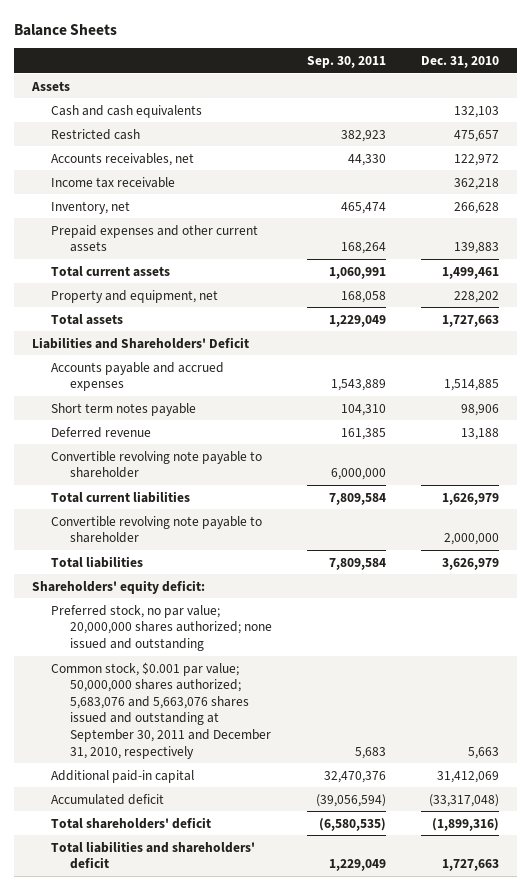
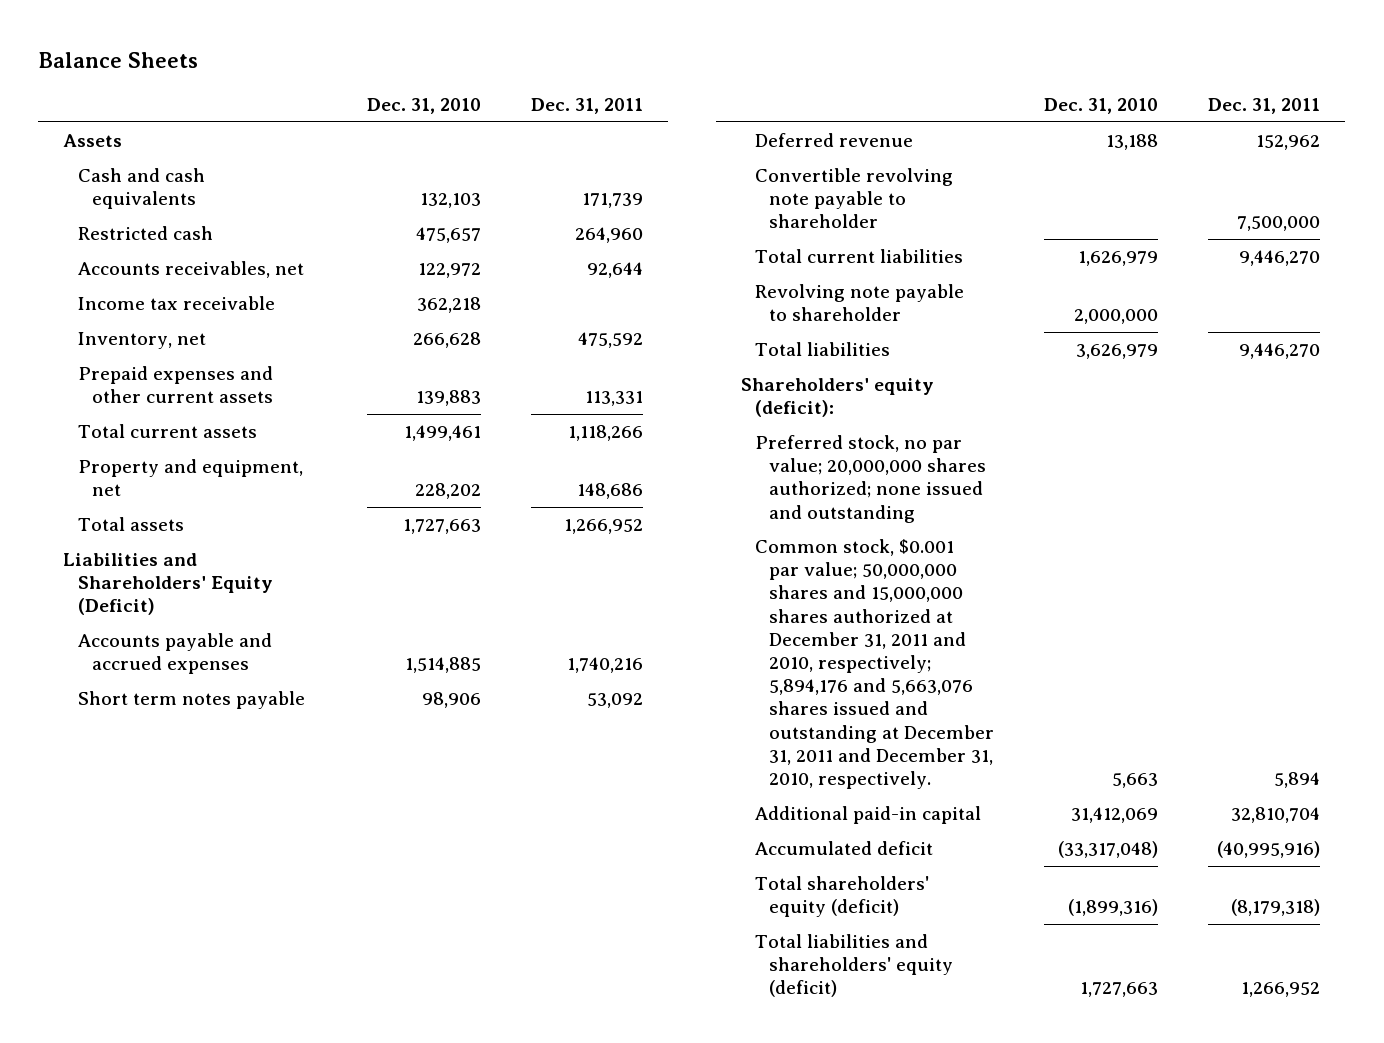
[307,55,387,68] Sep. 30, 2011 -> none
none -> [530,98,643,115] Dec. 31, 2011
[31,336,249,349] Liabilities and Shareholders' Deficit -> [63,553,273,616] Liabilities and Shareholders' Equity (Deficit)
[50,515,262,544] Convertible revolving note payable to shareholder -> [754,284,964,322] Revolving note payable to shareholder
[31,579,205,594] Shareholders' equity deficit: -> [740,378,934,418] Shareholders' equity (deficit):
[50,661,272,759] Common stock, $0.001 par value; 50,000,000 shares authorized; 5,683,076 and 5,663,076 shares issued and outstanding at September 30, 2011 and December 31, 2010, respectively -> [754,539,994,789] Common stock, $0.001 par value; 50,000,000 shares and 15,000,000 shares authorized at December 31, 2011 and 2010, respectively; 5,894,176 and 5,663,076 shares issued and outstanding at December 31, 2011 and December 31, 2010, respectively.
[50,816,211,829] Total shareholders' deficit -> [754,876,929,918] Total shareholders' equity (deficit)
[50,840,255,870] Total liabilities and shareholders' deficit -> [754,934,953,998] Total liabilities and shareholders' equity (deficit)

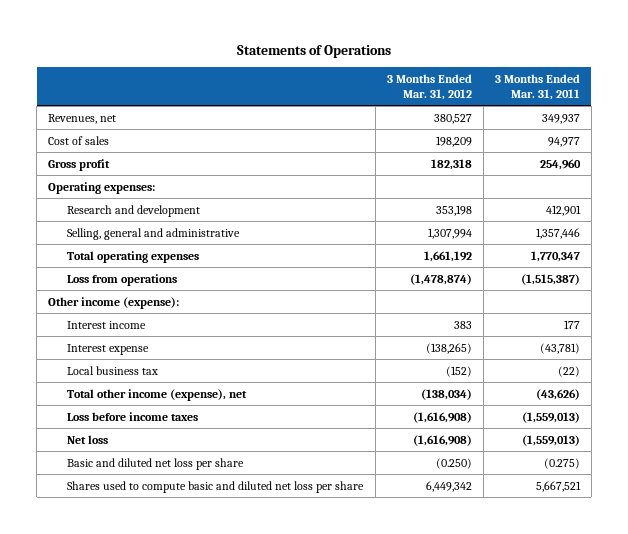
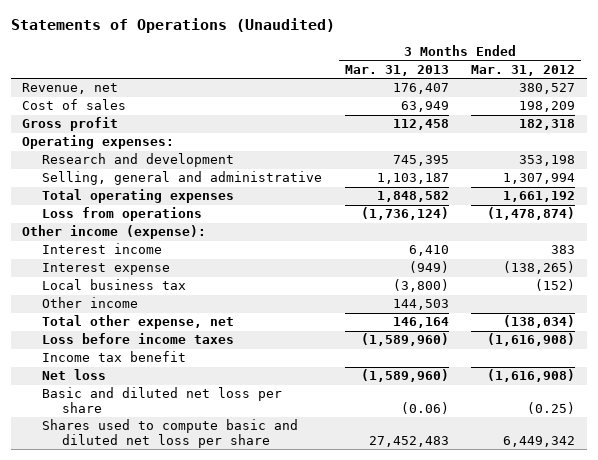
[237,45,392,59] Statements of Operations -> [10,18,335,34] Statements of Operations (Unaudited)
[494,74,580,100] 3 Months Ended Mar. 31, 2011 -> none
none -> [344,64,449,76] Mar. 31, 2013
[48,113,117,124] Revenues, net -> [22,83,119,95] Revenue, net
none -> [41,297,138,309] Other income
[67,388,248,401] Total other income (expense), net -> [41,315,234,330] Total other expense, net
none -> [41,351,186,363] Income tax benefit
[435,457,472,469] (0.250) -> [527,401,576,414] (0.25)

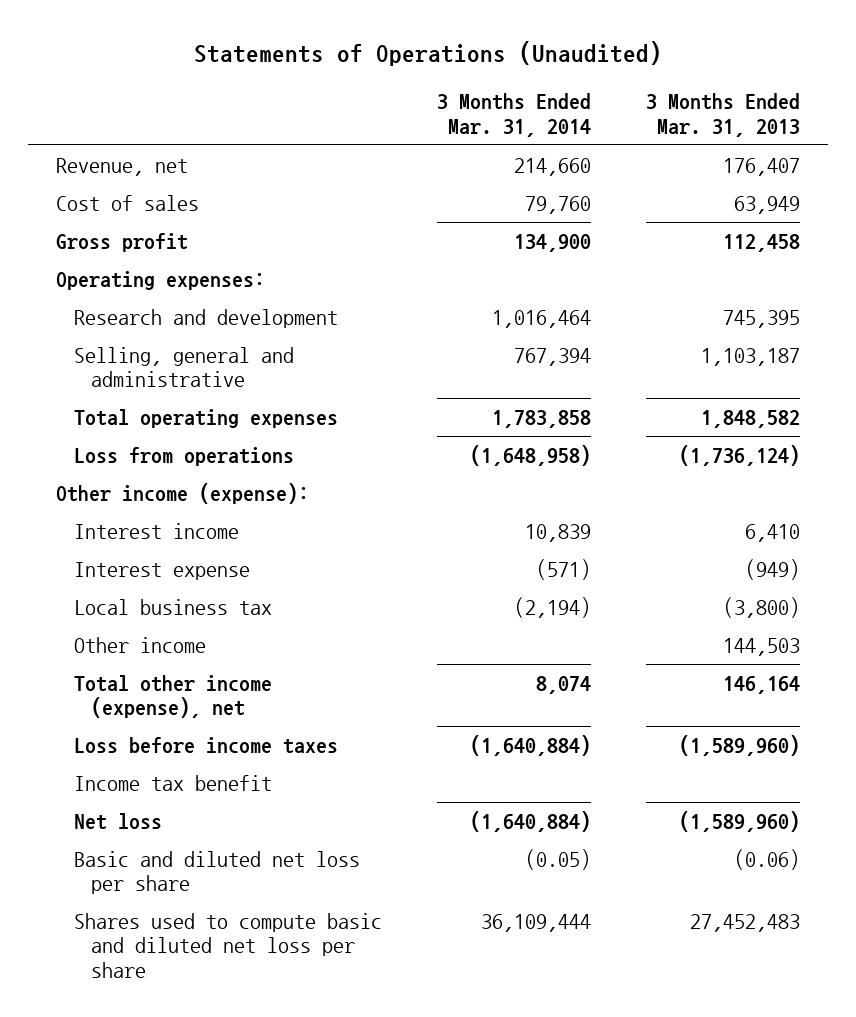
[471,64,576,76] Mar. 31, 2012 -> none
none -> [436,92,591,137] 3 Months Ended Mar. 31, 2014
[41,315,234,330] Total other expense, net -> [73,674,272,719] Total other income (expense), net

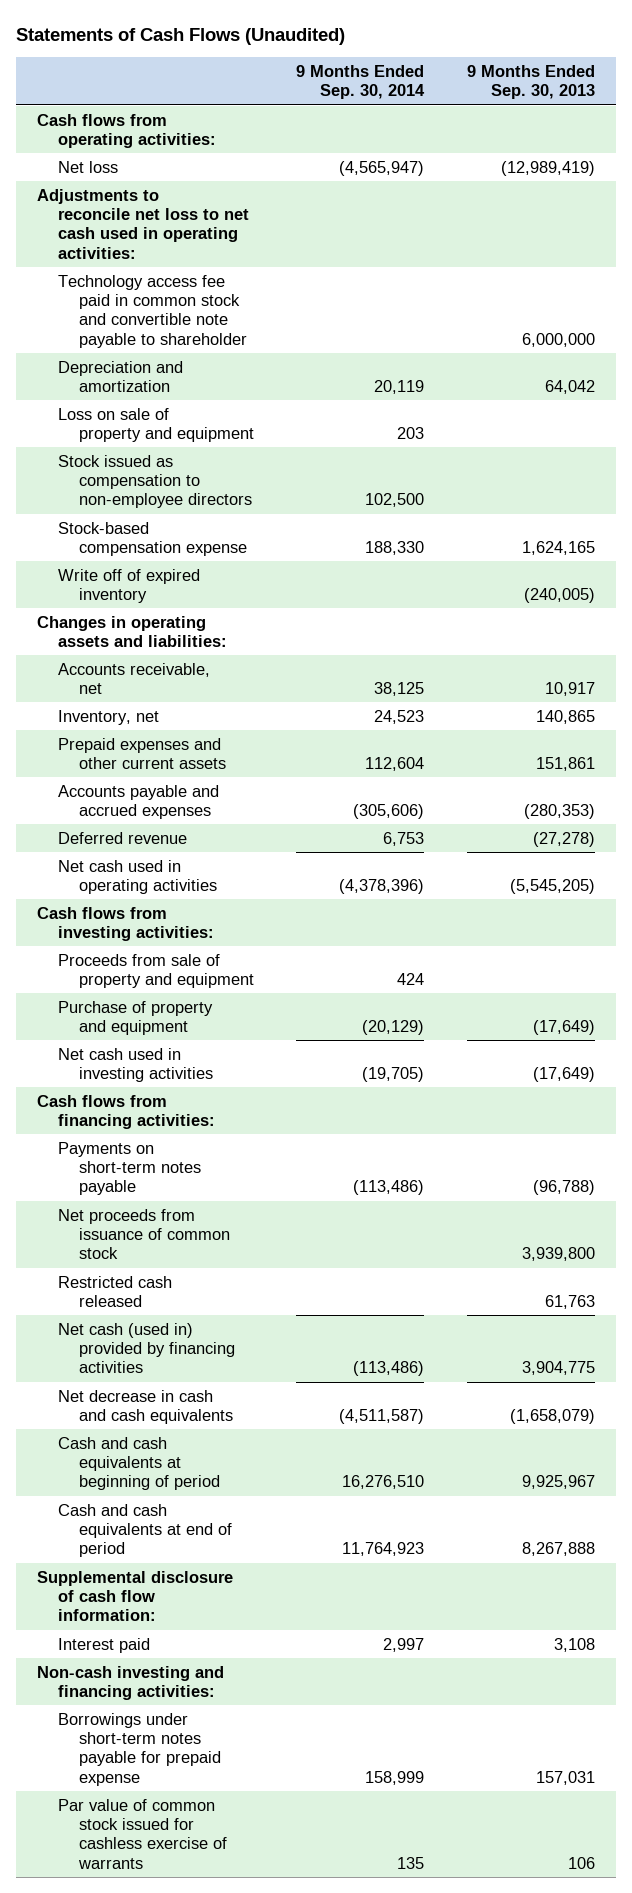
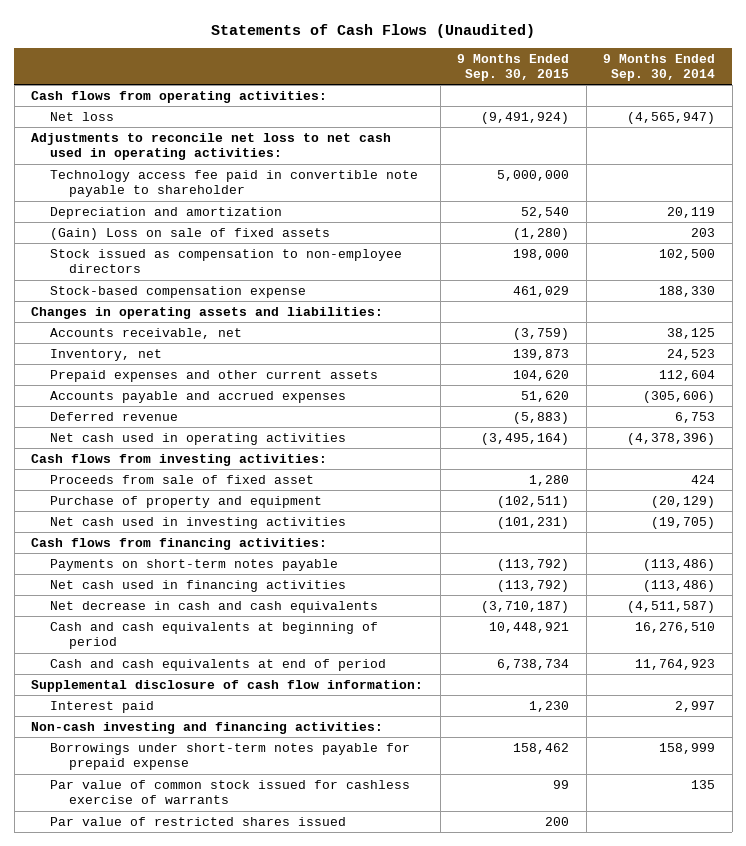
[466,64,595,100] 9 Months Ended Sep. 30, 2013 -> none
none -> [457,53,570,82] 9 Months Ended Sep. 30, 2015
[57,274,247,348] Technology access fee paid in common stock and convertible note payable to shareholder -> [50,169,419,198] Technology access fee paid in convertible note payable to shareholder
[57,407,254,442] Loss on sale of property and equipment -> [50,227,331,240] (Gain) Loss on sale of fixed assets
[57,568,200,603] Write off of expired inventory -> none
[57,953,254,988] Proceeds from sale of property and equipment -> [50,474,315,484] Proceeds from sale of fixed asset
[57,1208,230,1260] Net proceeds from issuance of common stock -> none
[57,1275,172,1307] Restricted cash released -> none
[57,1322,235,1374] Net cash (used in) provided by financing activities -> [50,579,347,592] Net cash used in financing activities
none -> [50,816,347,826] Par value of restricted shares issued

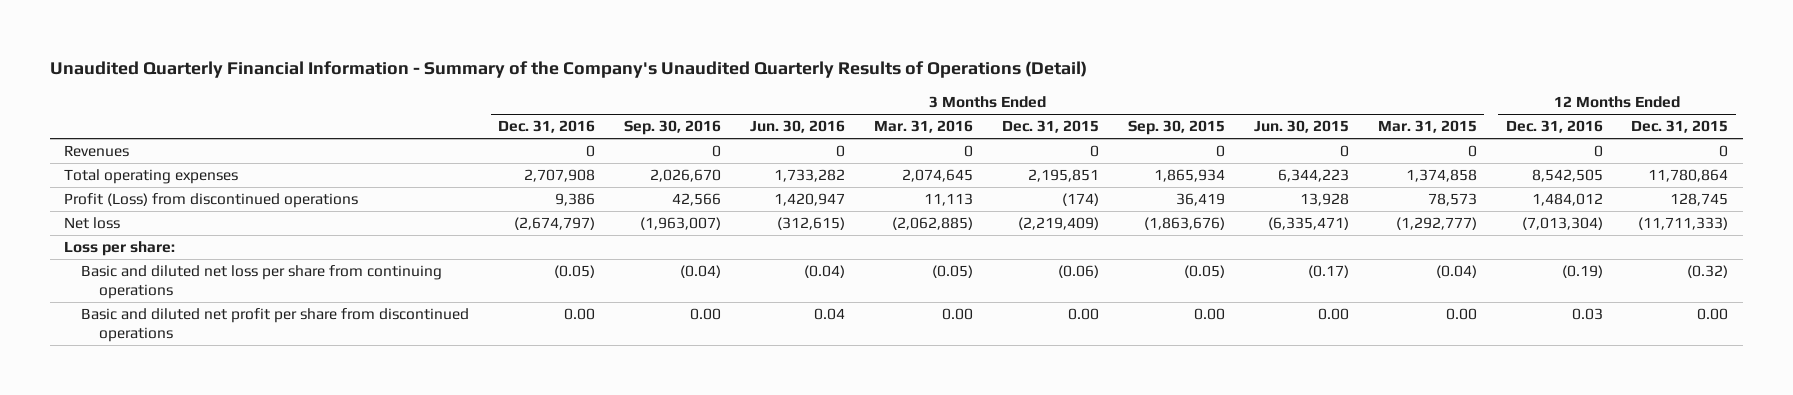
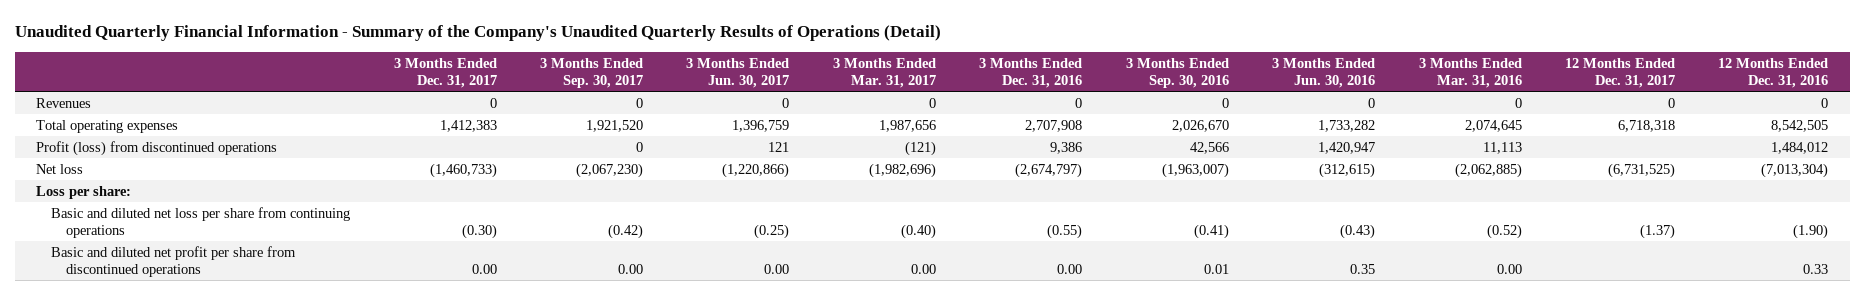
[1001,120,1099,134] Dec. 31, 2015 -> none
[1127,120,1225,136] Sep. 30, 2015 -> none
[1253,120,1349,134] Jun. 30, 2015 -> none
[1377,120,1477,134] Mar. 31, 2015 -> none
[1631,120,1729,134] Dec. 31, 2015 -> none
none -> [393,57,497,88] 3 Months Ended Dec. 31, 2017
none -> [540,57,644,88] 3 Months Ended Sep. 30, 2017
none -> [686,57,790,88] 3 Months Ended Jun. 30, 2017
none -> [832,57,936,88] 3 Months Ended Mar. 31, 2017
none -> [1564,57,1675,88] 12 Months Ended Dec. 31, 2017
[64,193,359,209] Profit (Loss) from discontinued operations -> [36,140,278,156] Profit (loss) from discontinued operations
[554,265,596,279] (0.05) -> [1047,223,1083,239] (0.55)
[680,265,722,279] (0.04) -> [1193,223,1229,239] (0.41)
[804,265,846,279] (0.04) -> [1340,223,1376,239] (0.43)
[932,265,974,279] (0.05) -> [1486,223,1522,239] (0.52)
[1561,265,1603,279] (0.19) -> [1793,223,1829,239] (1.90)
[690,308,722,321] 0.00 -> [1203,263,1229,274] 0.01
[814,308,846,321] 0.04 -> [1350,263,1376,274] 0.35
[1571,308,1603,321] 0.03 -> [1803,263,1829,274] 0.33

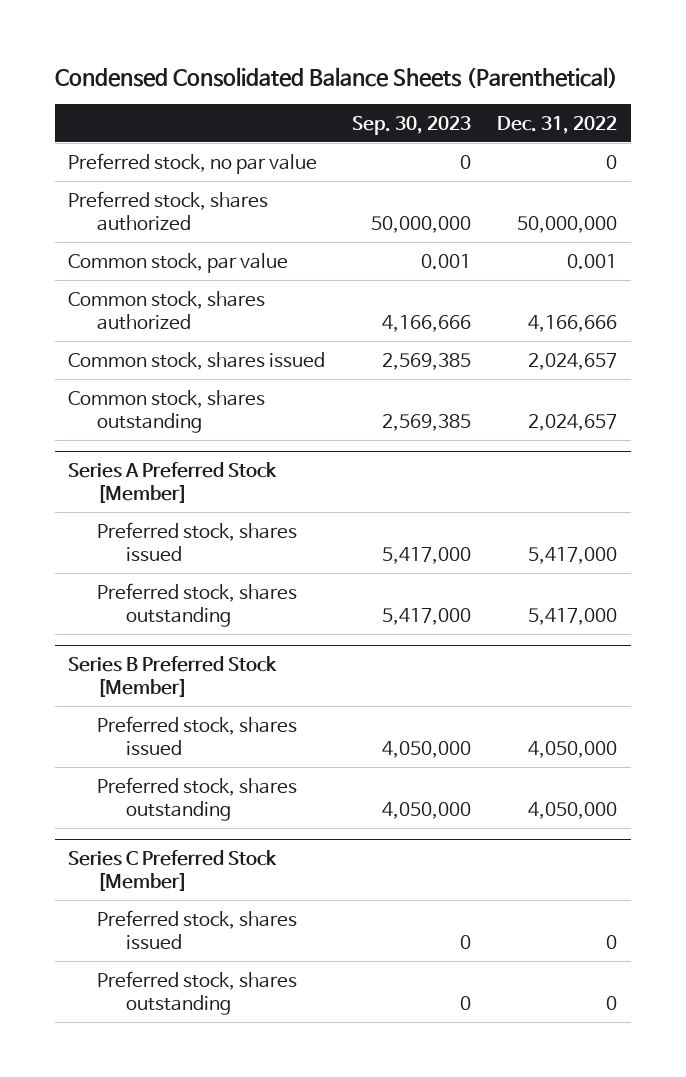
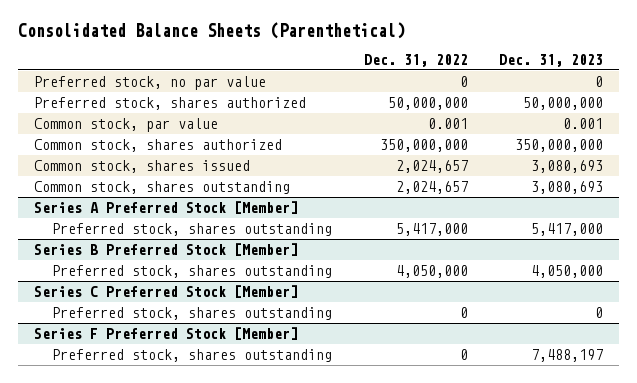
[55,66,619,88] Condensed Consolidated Balance Sheets (Parenthetical) -> [18,21,406,39] Consolidated Balance Sheets (Parenthetical)
[351,115,471,135] Sep. 30, 2023 -> none
none -> [499,54,604,68] Dec. 31, 2023
[528,314,618,332] 4,166,666 -> [379,138,468,152] 350,000,000
[97,521,298,562] Preferred stock, shares issued -> none
[97,715,298,756] Preferred stock, shares issued -> none
[97,909,298,950] Preferred stock, shares issued -> none
none -> [33,326,298,340] Series F Preferred Stock [Member]
none -> [52,348,333,362] Preferred stock, shares outstanding

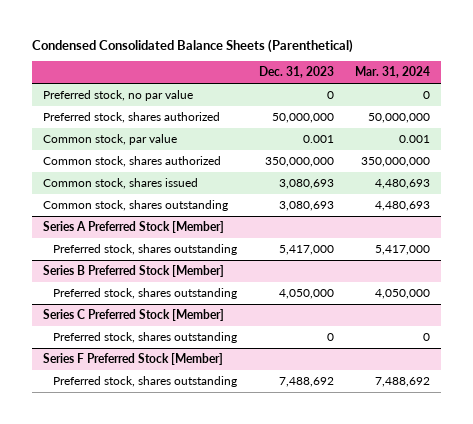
[18,21,406,39] Consolidated Balance Sheets (Parenthetical) -> [31,38,353,53] Condensed Consolidated Balance Sheets (Parenthetical)
[363,54,468,68] Dec. 31, 2022 -> none
none -> [355,66,431,79] Mar. 31, 2024
[531,348,604,362] 7,488,197 -> [278,377,334,388] 7,488,692

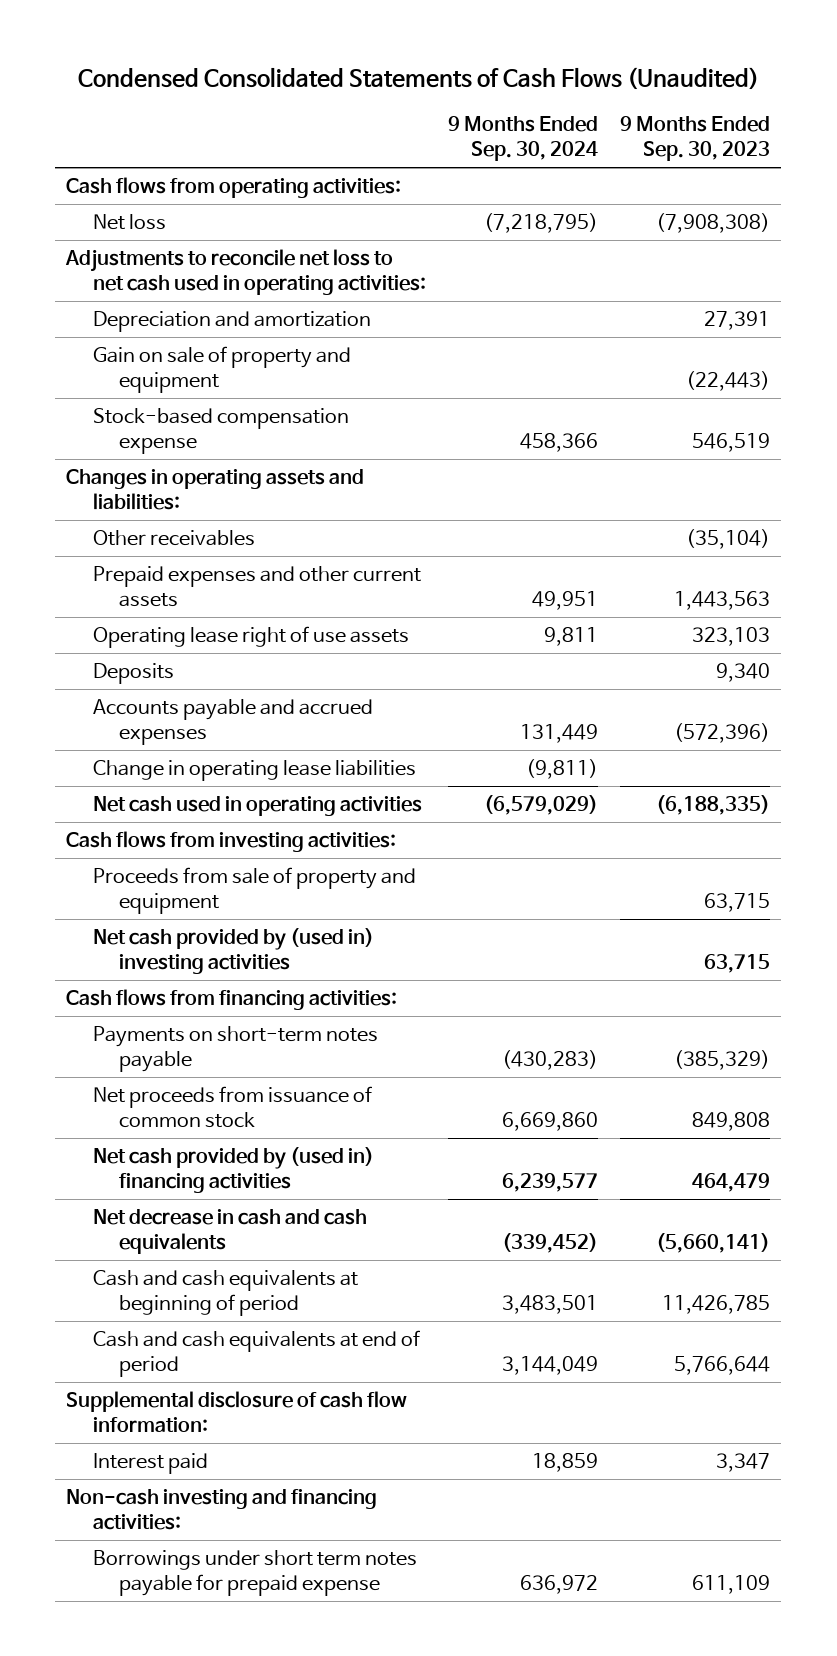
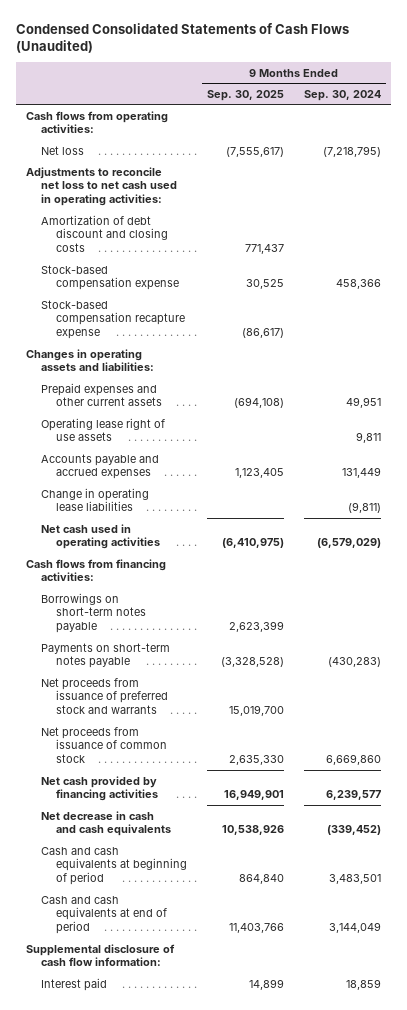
[620,115,771,162] 9 Months Ended Sep. 30, 2023 -> none
none -> [207,89,285,101] Sep. 30, 2025
[92,311,371,333] Depreciation and amortization -> none
[92,346,351,394] Gain on sale of property and equipment -> none
none -> [41,214,169,252] Amortization of debt discount and closing costs
none -> [41,299,186,339] Stock-based compensation recapture expense
[92,530,255,547] Other receivables -> none
[92,663,174,685] Deposits -> none
[66,831,397,853] Cash flows from investing activities: -> none
[92,867,416,915] Proceeds from sale of property and equipment -> none
[92,928,374,975] Net cash provided by (used in) investing activities -> none
none -> [41,592,147,633] Borrowings on short-term notes payable
none -> [41,677,169,714] Net proceeds from issuance of preferred stock and warrants
[92,1147,374,1194] Net cash provided by (used in) financing activities -> [41,775,159,802] Net cash provided by financing activities
[66,1489,378,1531] Non-cash investing and financing activities: -> none
[92,1550,417,1597] Borrowings under short term notes payable for prepaid expense -> none

